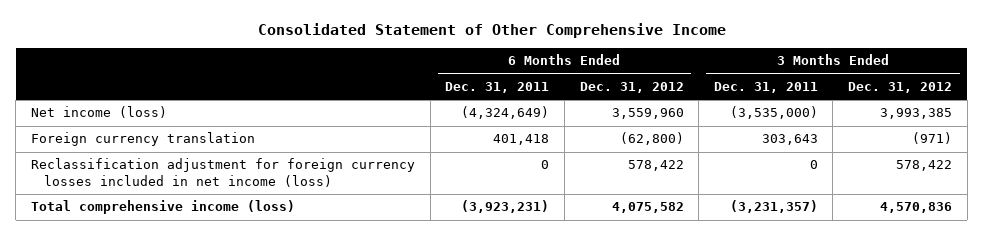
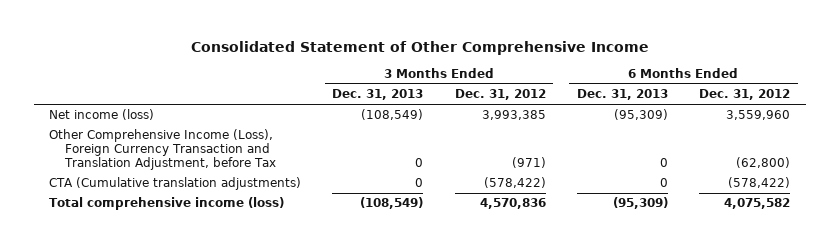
[445,81,550,93] Dec. 31, 2011 -> none
[713,81,818,93] Dec. 31, 2011 -> none
none -> [332,89,424,101] Dec. 31, 2013
none -> [576,89,668,101] Dec. 31, 2013
[31,158,416,187] Reclassification adjustment for foreign currency losses included in net income (loss) -> none
[31,132,256,147] Foreign currency translation -> [49,129,276,170] Other Comprehensive Income (Loss), Foreign Currency Transaction and Translation Adjustment, before Tax
none -> [49,177,302,191] CTA (Cumulative translation adjustments)

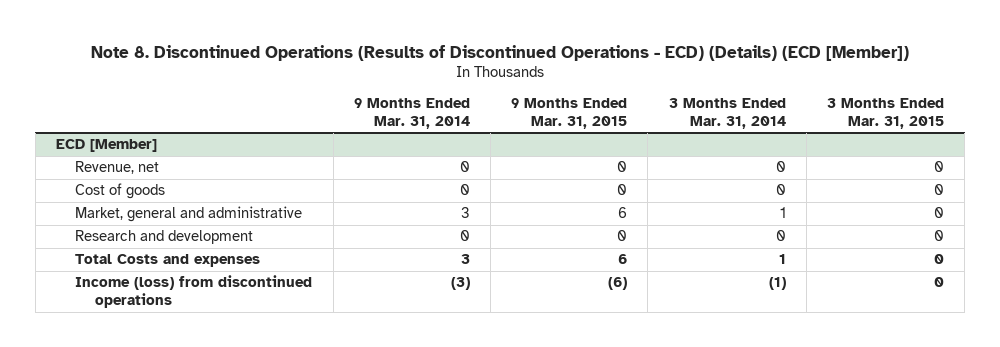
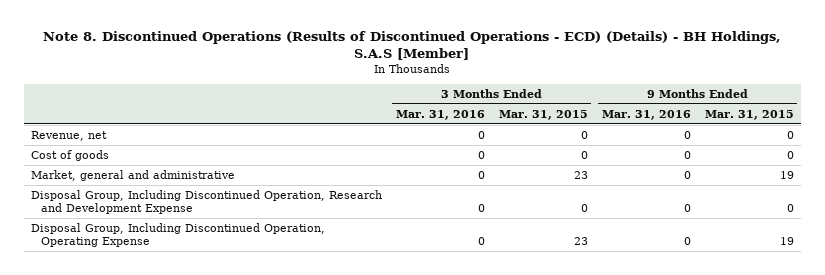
[91,44,910,61] Note 8. Discontinued Operations (Results of Discontinued Operations - ECD) (Details) (ECD [Member]) -> [43,30,782,60] Note 8. Discontinued Operations (Results of Discontinued Operations - ECD) (Details) - BH Holdings, S.A.S [Member]
[353,97,470,129] 9 Months Ended Mar. 31, 2014 -> none
[668,97,786,129] 3 Months Ended Mar. 31, 2014 -> none
none -> [395,109,485,120] Mar. 31, 2016
none -> [601,109,691,120] Mar. 31, 2016
[56,139,158,153] ECD [Member] -> none
[75,254,261,268] Total Costs and expenses -> none
[75,275,313,309] Income (loss) from discontinued operations -> none
[618,207,628,219] 6 -> [779,170,794,179] 19
[934,207,945,219] 0 -> [573,170,588,179] 23
[75,230,254,245] Research and development -> [30,189,382,214] Disposal Group, Including Discontinued Operation, Research and Development Expense
none -> [30,222,325,247] Disposal Group, Including Discontinued Operation, Operating Expense

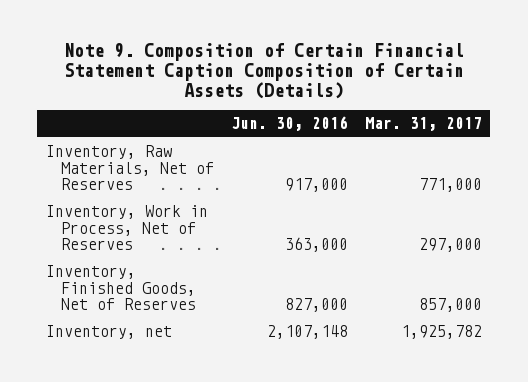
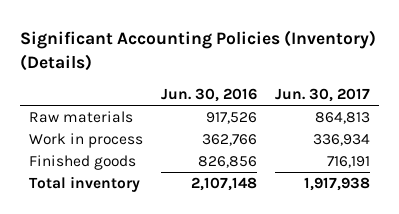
[63,43,464,100] Note 9. Composition of Certain Financial Statement Caption Composition of Certain Assets (Details) -> [20,29,377,71] Significant Accounting Policies (Inventory) (Details)
[364,117,482,132] Mar. 31, 2017 -> none
none -> [275,87,371,102] Jun. 30, 2017
[45,145,214,191] Inventory, Raw Materials, Net of Reserves -> none
none -> [29,110,134,123] Raw materials
[45,205,208,251] Inventory, Work in Process, Net of Reserves -> [29,132,144,148] Work in process
[284,237,348,253] 363,000 -> [202,133,258,146] 362,766
[45,265,196,311] Inventory, Finished Goods, Net of Reserves -> [29,154,137,170] Finished goods
[284,298,348,313] 827,000 -> [198,155,258,168] 826,856
[45,325,172,340] Inventory, net -> [29,175,141,192] Total inventory

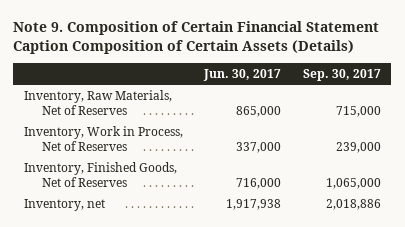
[20,29,377,71] Significant Accounting Policies (Inventory) (Details) -> [13,21,380,54] Note 9. Composition of Certain Financial Statement Caption Composition of Certain Assets (Details)
[161,87,258,102] Jun. 30, 2016 -> none
none -> [302,68,381,81] Sep. 30, 2017
[29,110,134,123] Raw materials -> none
none -> [24,89,173,115] Inventory, Raw Materials, Net of Reserves
[29,132,144,148] Work in process -> [24,125,184,151] Inventory, Work in Process, Net of Reserves
[313,133,371,146] 336,934 -> [236,141,282,153] 337,000
[29,154,137,170] Finished goods -> [24,161,178,187] Inventory, Finished Goods, Net of Reserves
[327,155,371,168] 716,191 -> [236,177,282,189] 716,000
[29,175,141,192] Total inventory -> [24,198,106,211] Inventory, net

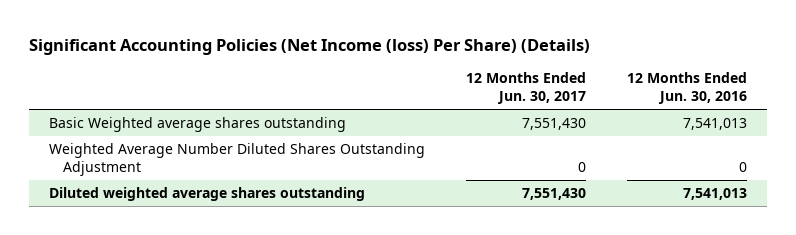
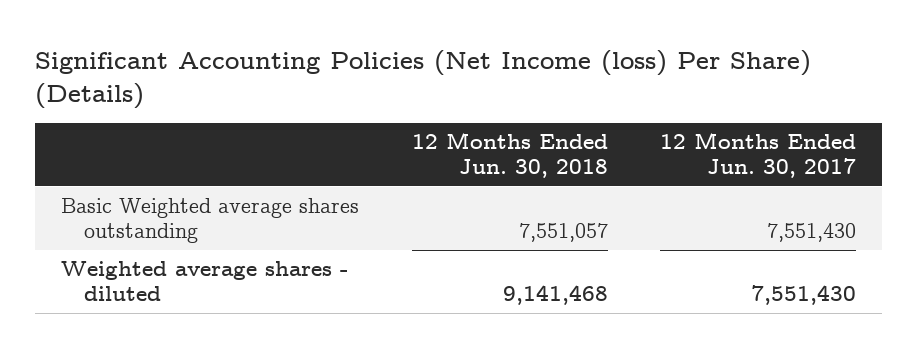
[627,72,748,105] 12 Months Ended Jun. 30, 2016 -> none
none -> [411,132,608,179] 12 Months Ended Jun. 30, 2018
[49,143,426,176] Weighted Average Number Diluted Shares Outstanding Adjustment -> none
[49,187,366,202] Diluted weighted average shares outstanding -> [61,261,349,302] Weighted average shares - diluted

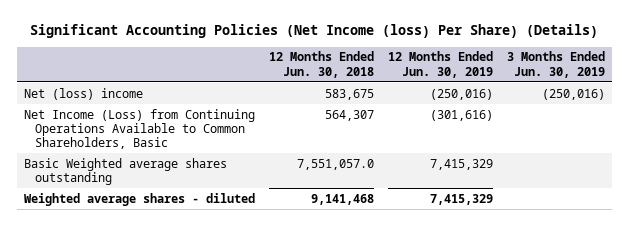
[659,132,856,179] 12 Months Ended Jun. 30, 2017 -> none
none -> [387,51,493,78] 12 Months Ended Jun. 30, 2019
none -> [506,51,605,78] 3 Months Ended Jun. 30, 2019
none -> [23,87,143,100] Net (loss) income
none -> [23,108,255,150] Net Income (Loss) from Continuing Operations Available to Common Shareholders, Basic
[518,223,608,243] 7,551,057 -> [296,158,374,170] 7,551,057.0

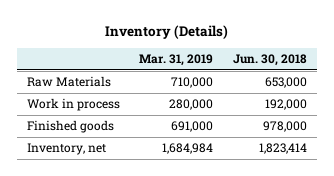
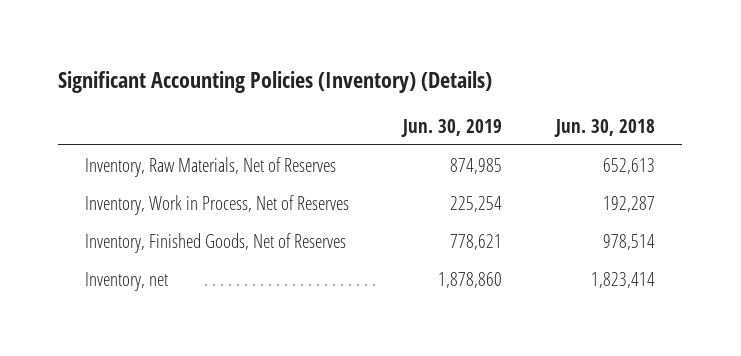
[104,24,228,39] Inventory (Details) -> [58,71,493,94] Significant Accounting Policies (Inventory) (Details)
[139,54,214,67] Mar. 31, 2019 -> none
none -> [401,118,503,137] Jun. 30, 2019
[27,76,112,88] Raw Materials -> [85,156,337,177] Inventory, Raw Materials, Net of Reserves
[264,77,307,89] 653,000 -> [603,157,656,174] 652,613
[27,98,121,112] Work in process -> [85,194,350,215] Inventory, Work in Process, Net of Reserves
[264,99,307,111] 192,000 -> [603,195,656,212] 192,287
[27,120,115,134] Finished goods -> [85,232,347,253] Inventory, Finished Goods, Net of Reserves
[262,121,307,133] 978,000 -> [603,233,656,250] 978,514

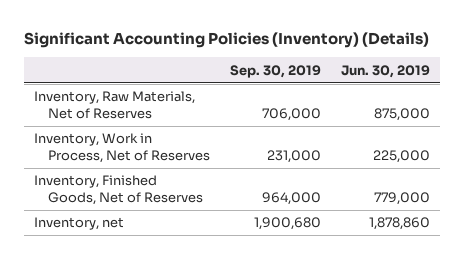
[554,118,656,137] Jun. 30, 2018 -> none
none -> [230,64,322,78] Sep. 30, 2019
[450,157,503,174] 874,985 -> [374,108,431,122] 875,000
[450,195,503,212] 225,254 -> [373,150,431,164] 225,000
[450,233,503,250] 778,621 -> [374,192,431,206] 779,000

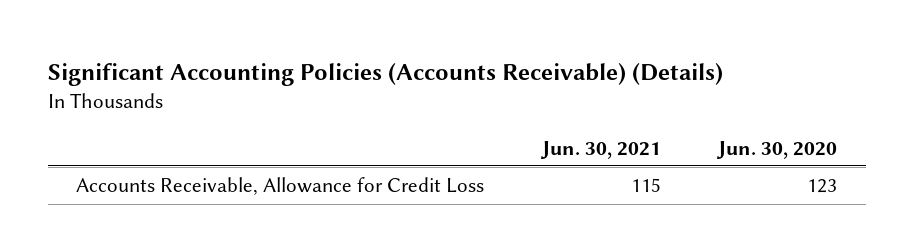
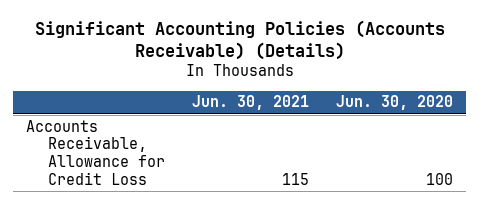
[806,179,837,194] 123 -> [425,172,453,185] 100

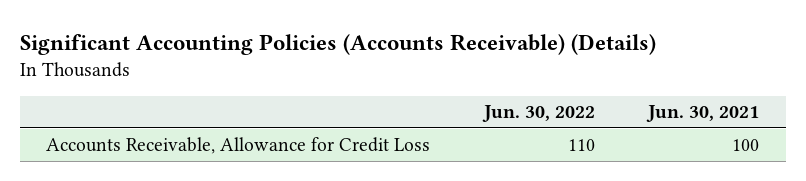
[335,95,453,111] Jun. 30, 2020 -> none
none -> [481,105,595,123] Jun. 30, 2022
[282,172,310,185] 115 -> [732,139,760,152] 100

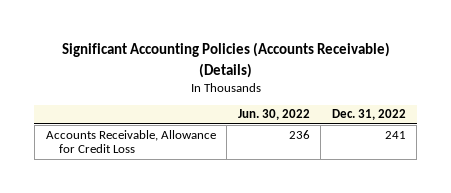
[646,105,760,123] Jun. 30, 2021 -> none
none -> [331,109,406,121] Dec. 31, 2022
[567,139,595,152] 110 -> [288,129,310,139] 236

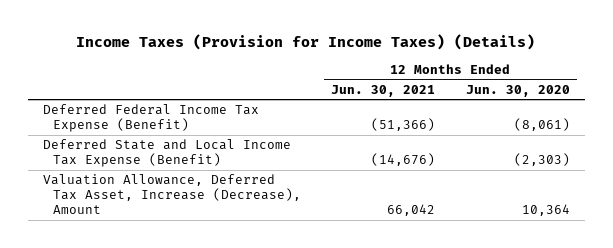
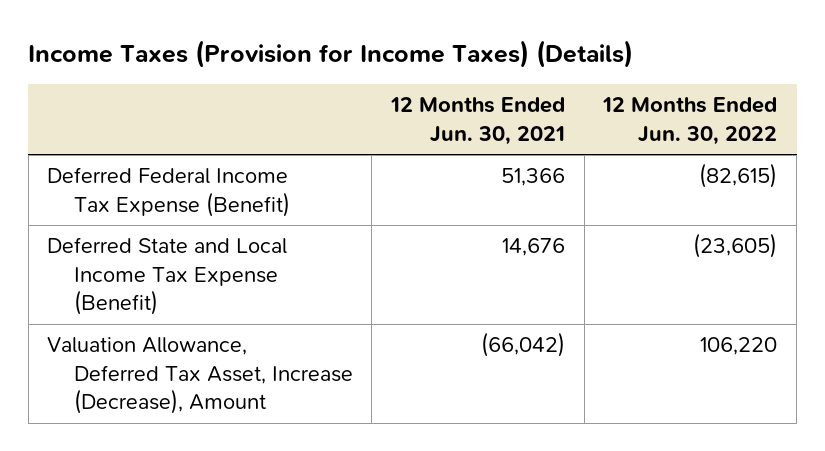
[465,84,570,97] Jun. 30, 2020 -> none
none -> [602,97,778,145] 12 Months Ended Jun. 30, 2022
[371,118,436,132] (51,366) -> [500,168,565,187] 51,366
[371,153,436,167] (14,676) -> [501,238,565,257] 14,676
[387,204,436,217] 66,042 -> [480,332,565,358] (66,042)

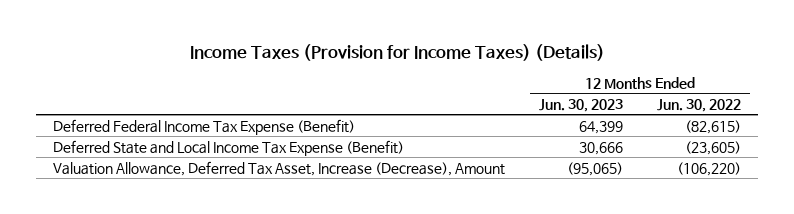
[389,97,565,145] 12 Months Ended Jun. 30, 2021 -> none
none -> [538,98,623,112] Jun. 30, 2023
[700,337,778,356] 106,220 -> [677,161,742,176] (106,220)

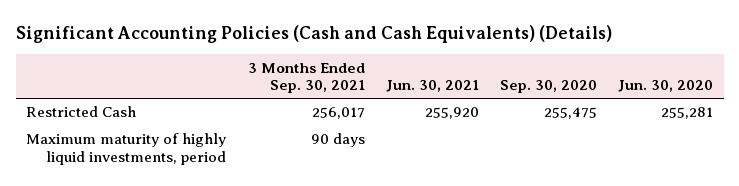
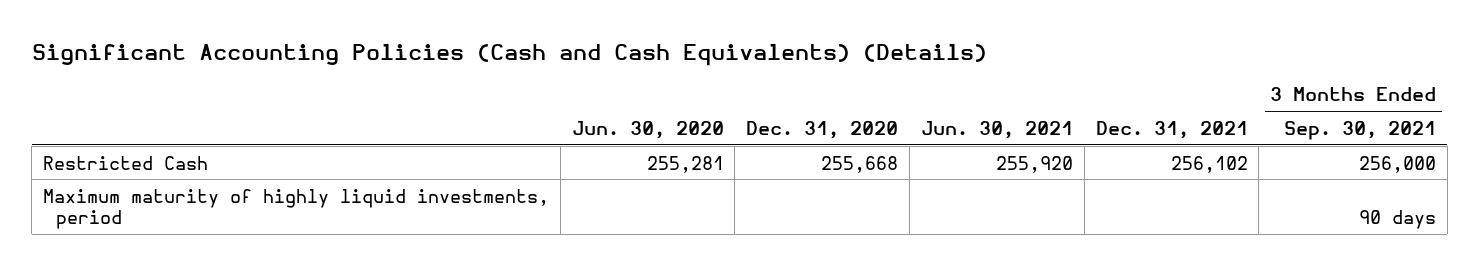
[499,80,597,94] Sep. 30, 2020 -> none
none -> [746,120,899,139] Dec. 31, 2020
none -> [1095,120,1248,139] Dec. 31, 2021
[311,107,365,120] 256,017 -> [1359,155,1437,173] 256,000

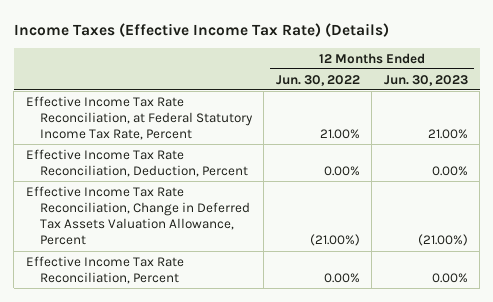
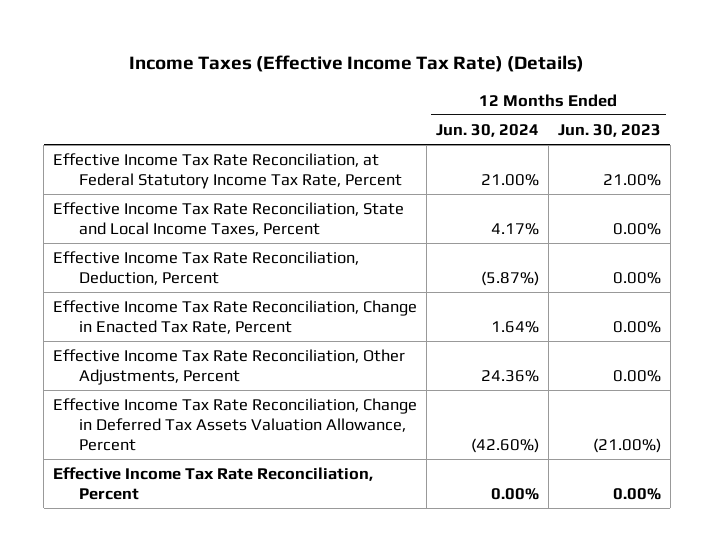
[275,74,360,86] Jun. 30, 2022 -> none
none -> [435,124,539,138] Jun. 30, 2024
none -> [52,202,404,237] Effective Income Tax Rate Reconciliation, State and Local Income Taxes, Percent
none -> [52,300,417,335] Effective Income Tax Rate Reconciliation, Change in Enacted Tax Rate, Percent
none -> [52,349,405,386] Effective Income Tax Rate Reconciliation, Other Adjustments, Percent

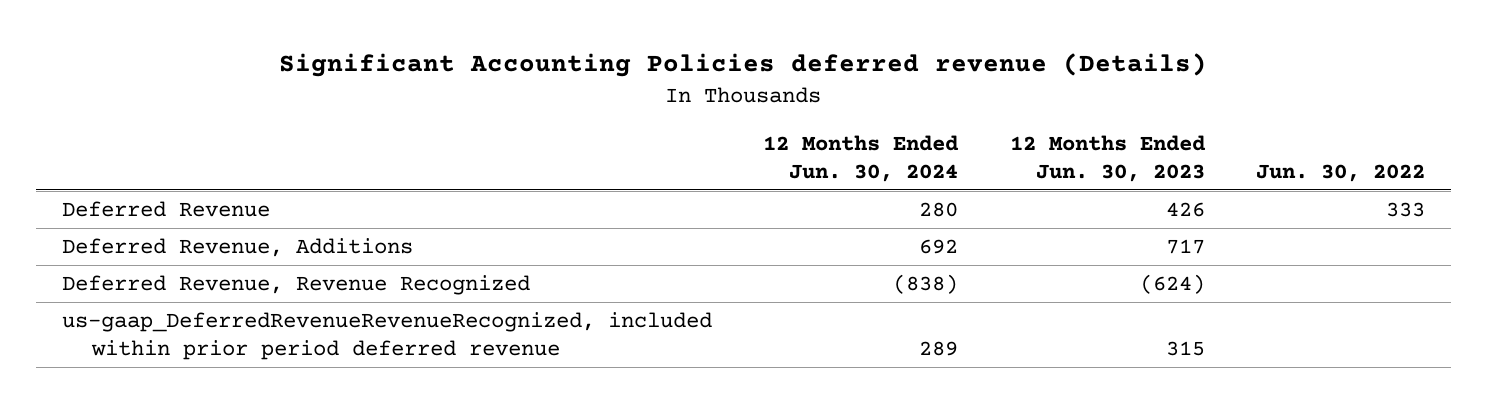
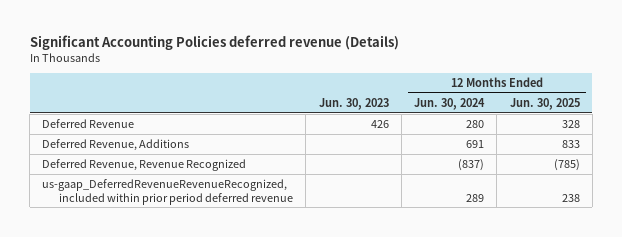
[1009,134,1206,182] 12 Months Ended Jun. 30, 2023 -> none
[1256,163,1426,182] Jun. 30, 2022 -> none
none -> [318,97,389,110] Jun. 30, 2023
none -> [509,97,580,110] Jun. 30, 2025
[919,239,959,255] 692 -> [466,139,485,148] 691
[893,274,959,295] (838) -> [458,158,485,171] (837)

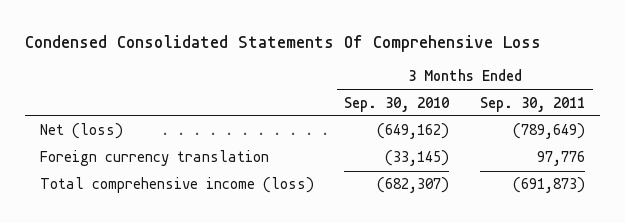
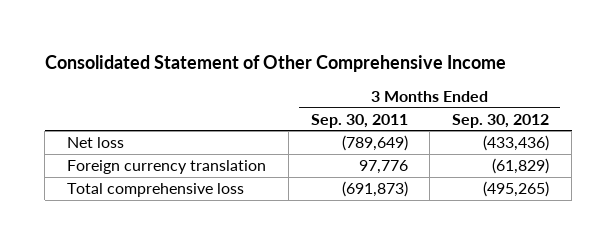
[24,34,541,52] Condensed Consolidated Statements Of Comprehensive Loss -> [44,55,506,73] Consolidated Statement of Other Comprehensive Income
[344,96,450,112] Sep. 30, 2010 -> none
none -> [452,113,550,128] Sep. 30, 2012
[39,123,123,140] Net (loss) -> [67,137,125,149] Net loss
[39,177,314,194] Total comprehensive income (loss) -> [67,183,245,198] Total comprehensive loss

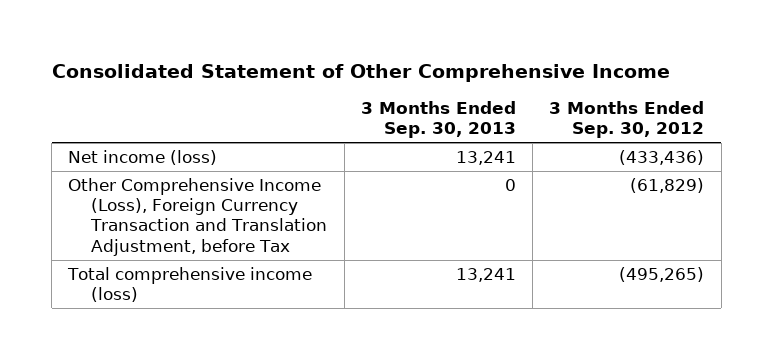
[310,113,408,128] Sep. 30, 2011 -> none
none -> [360,101,516,139] 3 Months Ended Sep. 30, 2013
[67,137,125,149] Net loss -> [68,150,218,166] Net income (loss)
[67,160,267,175] Foreign currency translation -> [68,178,328,256] Other Comprehensive Income (Loss), Foreign Currency Transaction and Translation Adjustment, before Tax
[67,183,245,198] Total comprehensive loss -> [67,267,313,303] Total comprehensive income (loss)

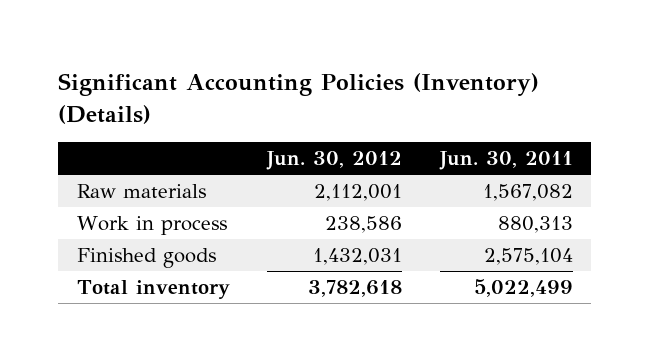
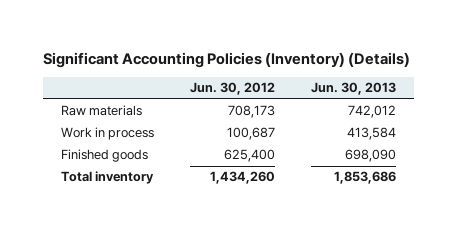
[438,151,573,171] Jun. 30, 2011 -> none
none -> [311,82,397,96] Jun. 30, 2013
[314,184,403,202] 2,112,001 -> [228,105,276,119] 708,173
[325,216,403,234] 238,586 -> [227,127,276,141] 100,687
[313,248,403,266] 1,432,031 -> [224,149,276,163] 625,400
[308,280,403,298] 3,782,618 -> [210,171,276,185] 1,434,260

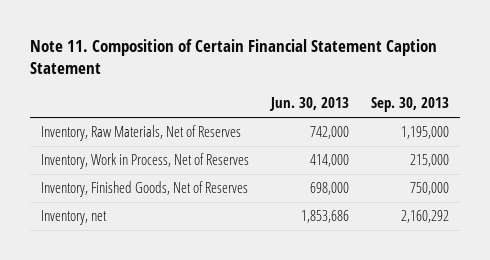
[43,51,411,68] Significant Accounting Policies (Inventory) (Details) -> [29,39,437,75] Note 11. Composition of Certain Financial Statement Caption Statement
[190,82,276,96] Jun. 30, 2012 -> none
none -> [371,97,450,113] Sep. 30, 2013
[61,105,143,117] Raw materials -> none
none -> [40,125,241,142] Inventory, Raw Materials, Net of Reserves
[61,127,155,141] Work in process -> [40,153,249,170] Inventory, Work in Process, Net of Reserves
[347,127,397,141] 413,584 -> [309,154,349,168] 414,000
[61,149,149,163] Finished goods -> [40,181,248,198] Inventory, Finished Goods, Net of Reserves
[345,149,397,163] 698,090 -> [309,182,349,196] 698,000
[61,171,155,185] Total inventory -> [40,210,107,226] Inventory, net

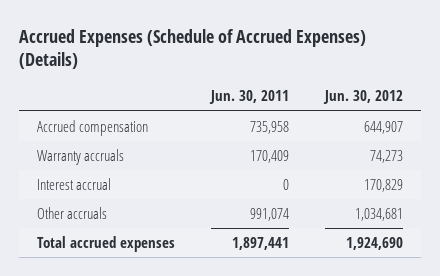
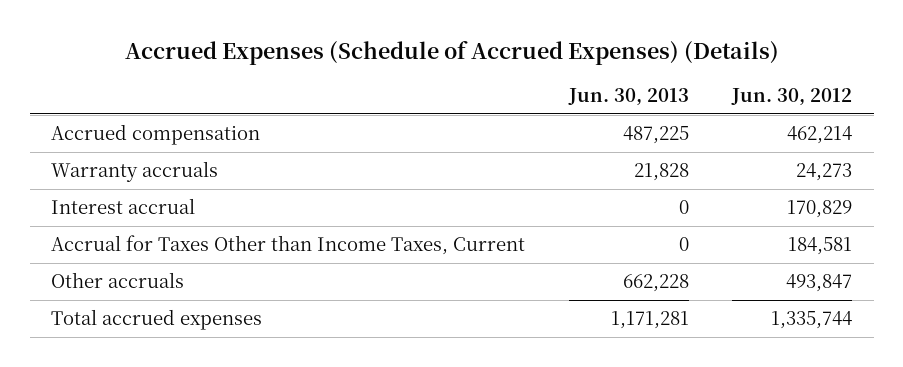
[208,90,289,105] Jun. 30, 2011 -> none
none -> [567,88,689,107] Jun. 30, 2013
[363,121,403,135] 644,907 -> [786,126,852,145] 462,214
[369,150,403,164] 74,273 -> [795,163,852,182] 24,273
none -> [51,235,526,256] Accrual for Taxes Other than Income Taxes, Current
[354,208,403,222] 1,034,681 -> [785,274,852,293] 493,847
[345,237,403,251] 1,924,690 -> [770,311,852,330] 1,335,744

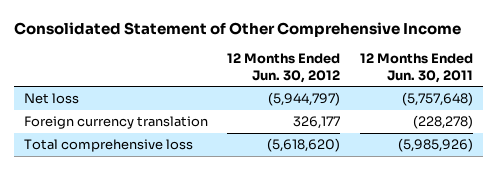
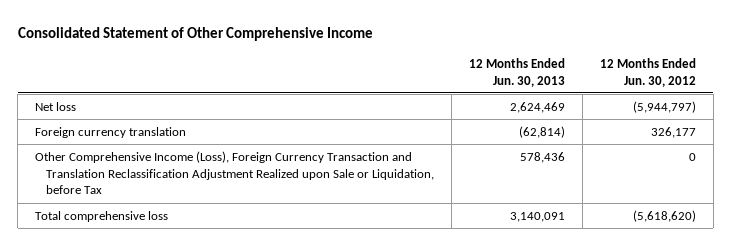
[360,53,474,83] 12 Months Ended Jun. 30, 2011 -> none
none -> [468,57,565,87] 12 Months Ended Jun. 30, 2013
none -> [35,150,434,195] Other Comprehensive Income (Loss), Foreign Currency Transaction and Translation Reclassification Adjustment Realized upon Sale or Liquidation, before Tax

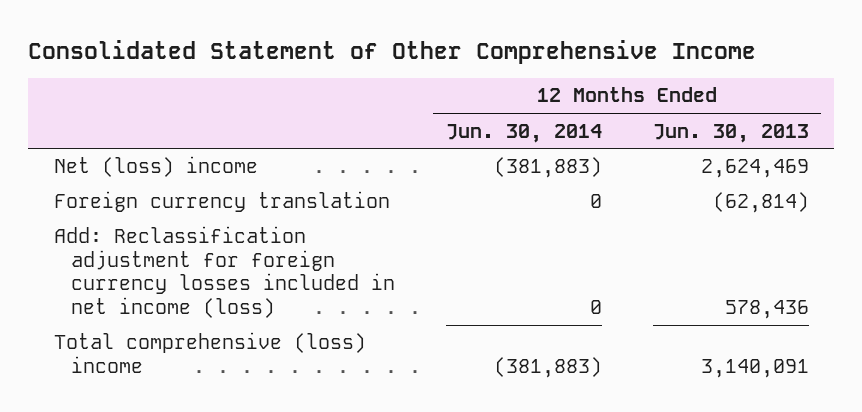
[599,57,696,87] 12 Months Ended Jun. 30, 2012 -> none
none -> [445,123,602,143] Jun. 30, 2014
[35,101,77,111] Net loss -> [53,156,258,178] Net (loss) income
[35,150,434,195] Other Comprehensive Income (Loss), Foreign Currency Transaction and Translation Reclassification Adjustment Realized upon Sale or Liquidation, before Tax -> [53,226,396,318] Add: Reclassification adjustment for foreign currency losses included in net income (loss)
[35,210,169,222] Total comprehensive loss -> [53,332,366,373] Total comprehensive (loss) income

